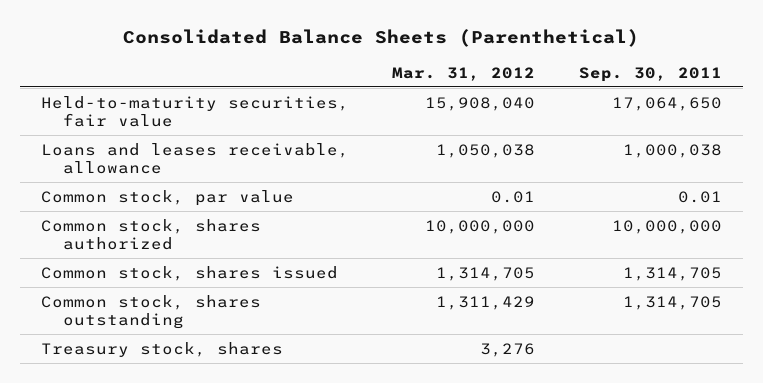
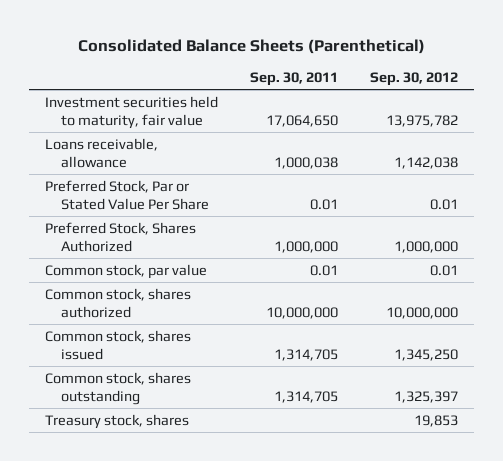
[392,66,536,81] Mar. 31, 2012 -> none
none -> [370,71,459,86] Sep. 30, 2012
[41,95,350,128] Held-to-maturity securities, fair value -> [44,95,218,129] Investment securities held to maturity, fair value
[41,142,350,175] Loans and leases receivable, allowance -> [44,137,158,168] Loans receivable, allowance
none -> [44,179,209,210] Preferred Stock, Par or Stated Value Per Share
none -> [44,221,196,252] Preferred Stock, Shares Authorized

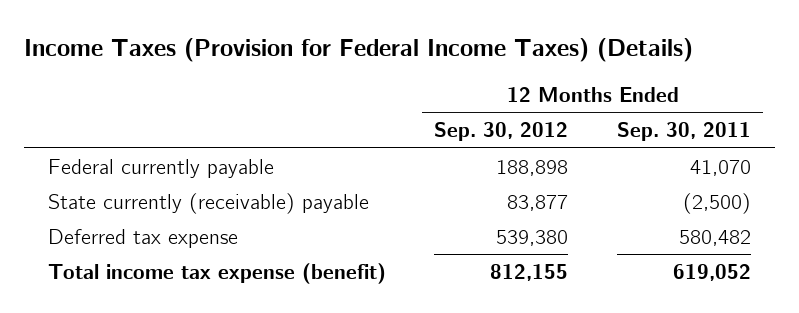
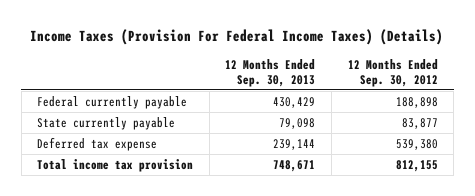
[23,38,693,63] Income Taxes (Provision for Federal Income Taxes) (Details) -> [30,29,444,46] Income Taxes (Provision For Federal Income Taxes) (Details)
[616,122,751,142] Sep. 30, 2011 -> none
none -> [225,58,316,87] 12 Months Ended Sep. 30, 2013
[48,192,370,214] State currently (receivable) payable -> [37,116,176,130] State currently payable
[48,262,387,284] Total income tax expense (benefit) -> [37,158,194,172] Total income tax provision

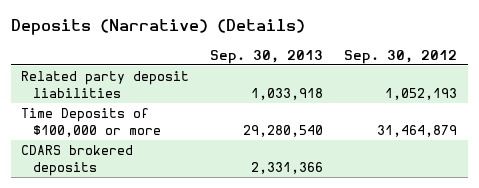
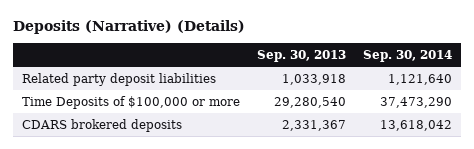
[344,49,458,64] Sep. 30, 2012 -> none
none -> [363,49,453,62] Sep. 30, 2014
[251,162,324,175] 2,331,366 -> [282,119,347,131] 2,331,367

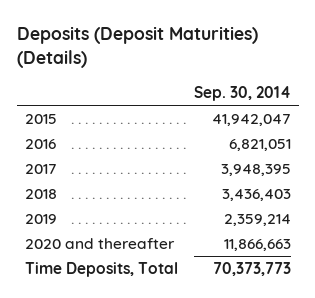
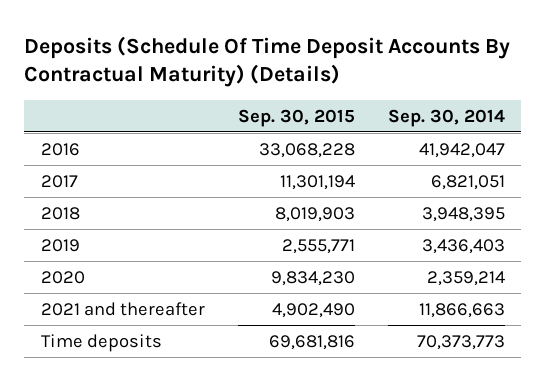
[16,26,258,69] Deposits (Deposit Maturities) (Details) -> [24,35,511,88] Deposits (Schedule Of Time Deposit Accounts By Contractual Maturity) (Details)
none -> [237,108,355,127] Sep. 30, 2015
[24,114,57,125] 2015 -> [40,142,80,156] 2016
[24,139,56,150] 2016 -> [40,174,78,188] 2017
[24,164,57,175] 2017 -> [40,206,80,220] 2018
[24,189,57,200] 2018 -> [40,238,80,252] 2019
[24,214,57,225] 2019 -> [40,270,85,284] 2020
[24,238,175,250] 2020 and thereafter -> [40,301,205,316] 2021 and thereafter
[24,262,178,278] Time Deposits, Total -> [40,333,162,352] Time deposits

